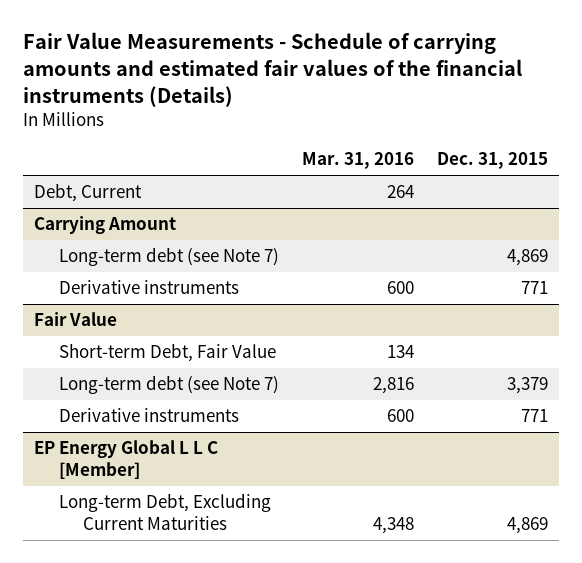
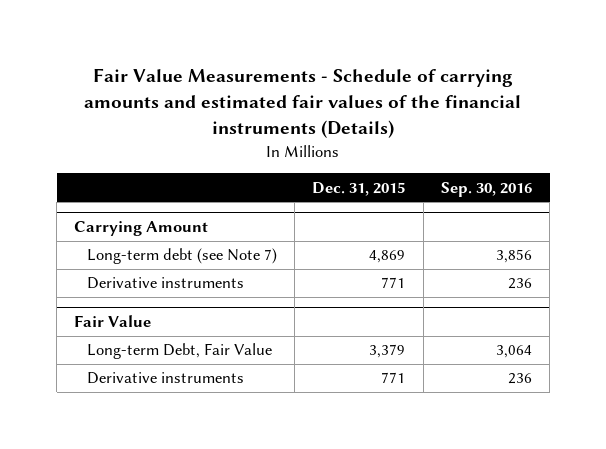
[301,152,414,170] Mar. 31, 2016 -> none
none -> [440,181,532,197] Sep. 30, 2016
[34,183,143,203] Debt, Current -> none
[58,343,276,363] Short-term Debt, Fair Value -> none
[58,375,279,395] Long-term debt (see Note 7) -> [87,343,273,360] Long-term Debt, Fair Value
[34,440,219,479] EP Energy Global L L C [Member] -> none
[58,493,271,530] Long-term Debt, Excluding Current Maturities -> none

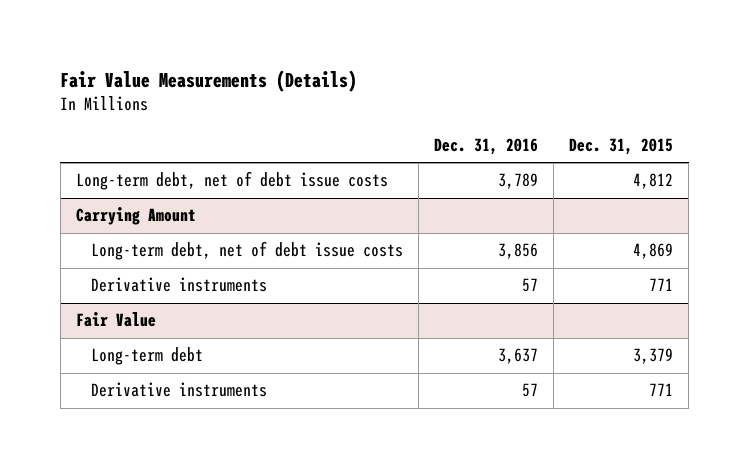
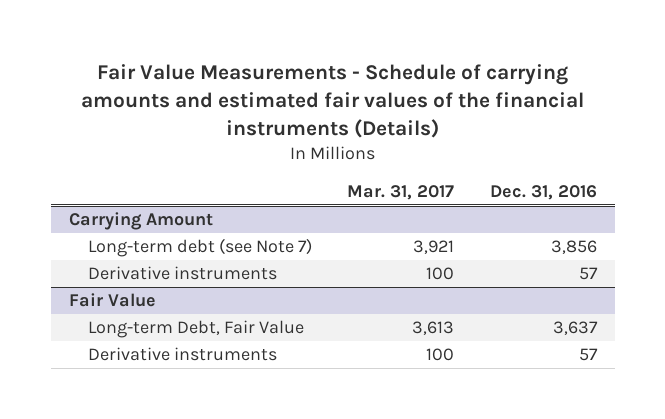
[60,70,358,93] Fair Value Measurements (Details) -> [80,63,584,139] Fair Value Measurements - Schedule of carrying amounts and estimated fair values of the financial instruments (Details)
[569,138,674,156] Dec. 31, 2015 -> none
none -> [347,184,455,200] Mar. 31, 2017
[75,171,388,191] Long-term debt, net of debt issue costs -> none
[91,241,404,261] Long-term debt, net of debt issue costs -> [87,238,312,258] Long-term debt (see Note 7)
[91,347,204,366] Long-term debt -> [87,320,304,339] Long-term Debt, Fair Value

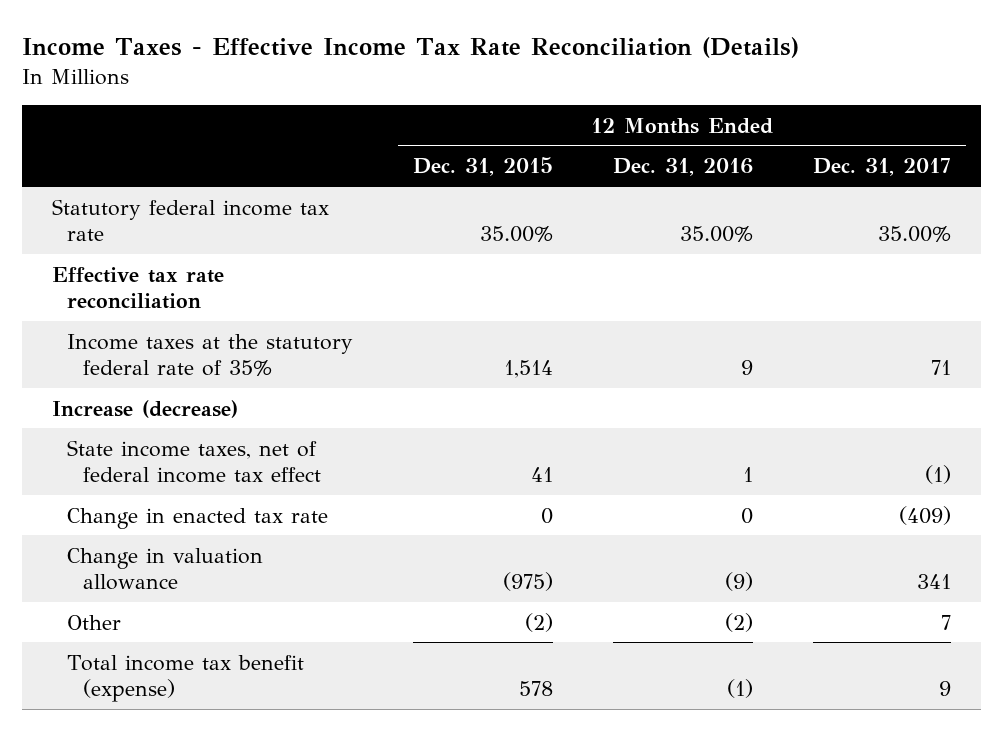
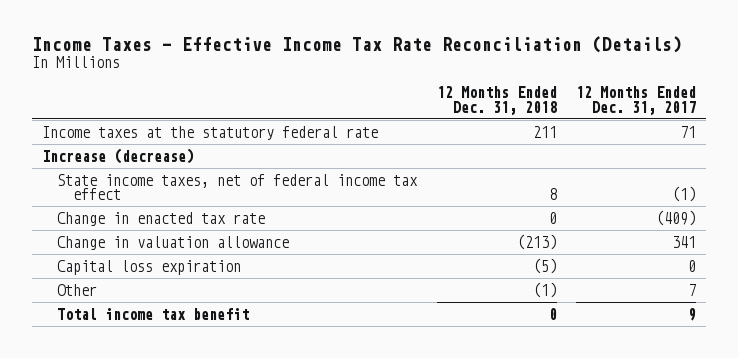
[413,157,554,177] Dec. 31, 2015 -> none
[613,158,754,177] Dec. 31, 2016 -> none
none -> [436,86,557,115] 12 Months Ended Dec. 31, 2018
[51,198,329,242] Statutory federal income tax rate -> none
[51,266,224,310] Effective tax rate reconciliation -> none
[67,333,354,377] Income taxes at the statutory federal rate of 35% -> [41,125,378,140] Income taxes at the statutory federal rate
none -> [57,259,242,275] Capital loss expiration
[67,654,305,703] Total income tax benefit (expense) -> [57,307,250,320] Total income tax benefit

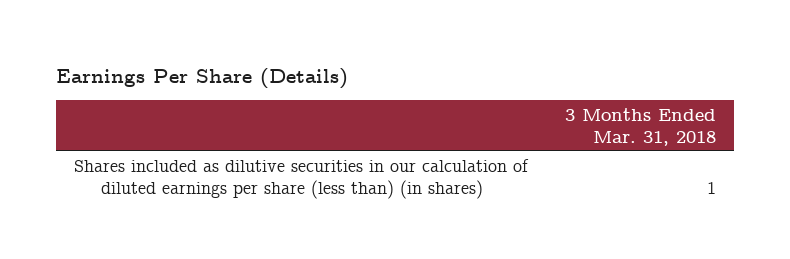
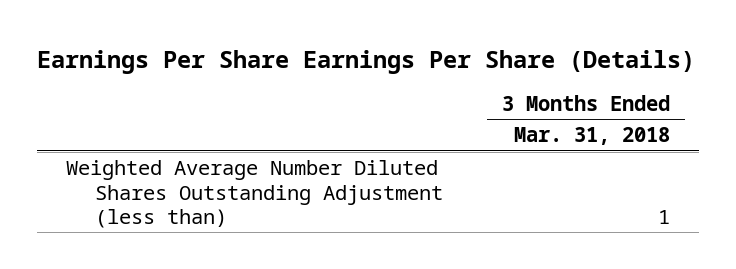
[56,68,349,90] Earnings Per Share (Details) -> [36,50,695,75] Earnings Per Share Earnings Per Share (Details)
[74,159,530,200] Shares included as dilutive securities in our calculation of diluted earnings per share (less than) (in shares) -> [66,159,443,229] Weighted Average Number Diluted Shares Outstanding Adjustment (less than)

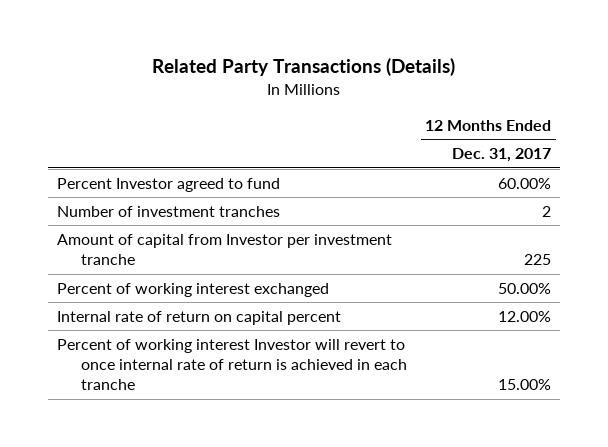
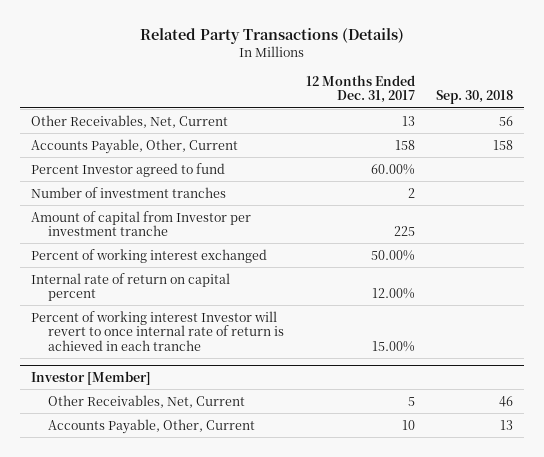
none -> [436,90,514,105] Sep. 30, 2018
none -> [30,114,228,128] Other Receivables, Net, Current
none -> [30,138,238,154] Accounts Payable, Other, Current
none -> [30,370,151,385] Investor [Member]
none -> [48,394,246,408] Other Receivables, Net, Current
none -> [48,418,256,434] Accounts Payable, Other, Current

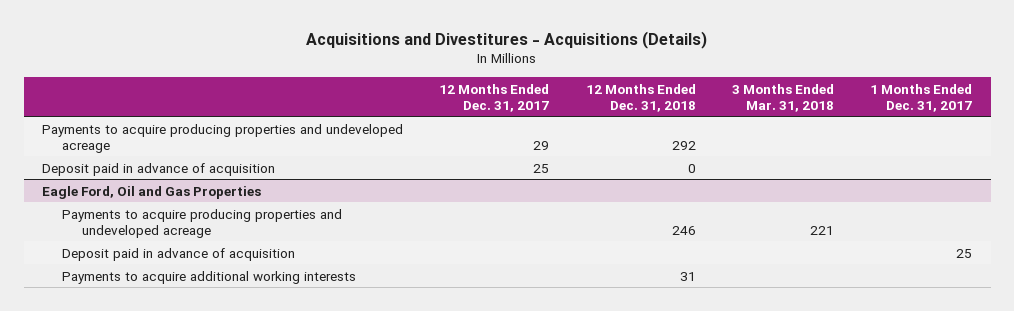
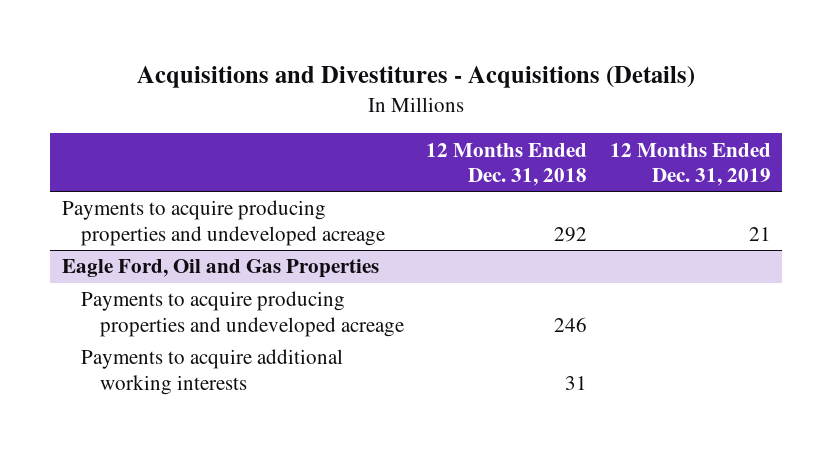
[439,83,550,112] 12 Months Ended Dec. 31, 2017 -> none
[732,83,835,112] 3 Months Ended Mar. 31, 2018 -> none
[870,83,973,112] 1 Months Ended Dec. 31, 2017 -> none
none -> [609,142,771,186] 12 Months Ended Dec. 31, 2019
[41,162,275,176] Deposit paid in advance of acquisition -> none
[62,247,296,261] Deposit paid in advance of acquisition -> none

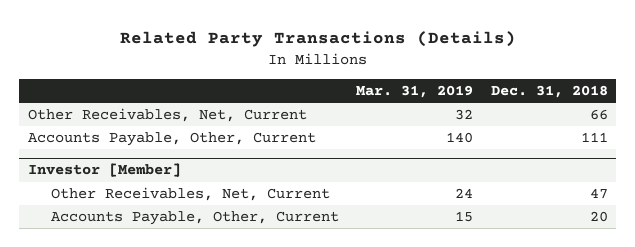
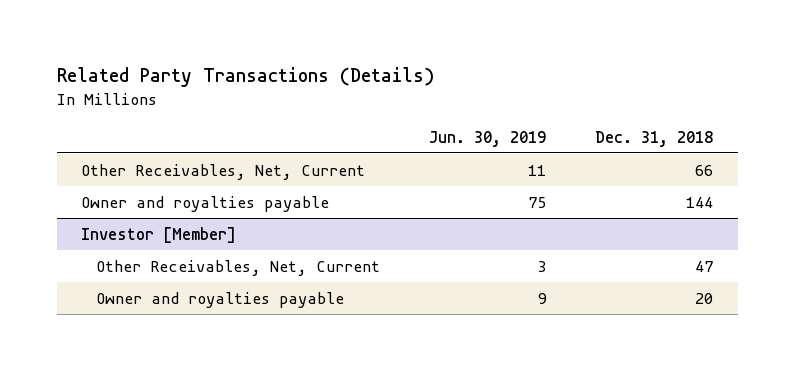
[356,85,474,99] Mar. 31, 2019 -> none
none -> [429,130,547,147] Jun. 30, 2019
[27,132,316,147] Accounts Payable, Other, Current -> none
none -> [81,195,330,212] Owner and royalties payable
[50,211,339,226] Accounts Payable, Other, Current -> none
none -> [96,291,345,308] Owner and royalties payable

